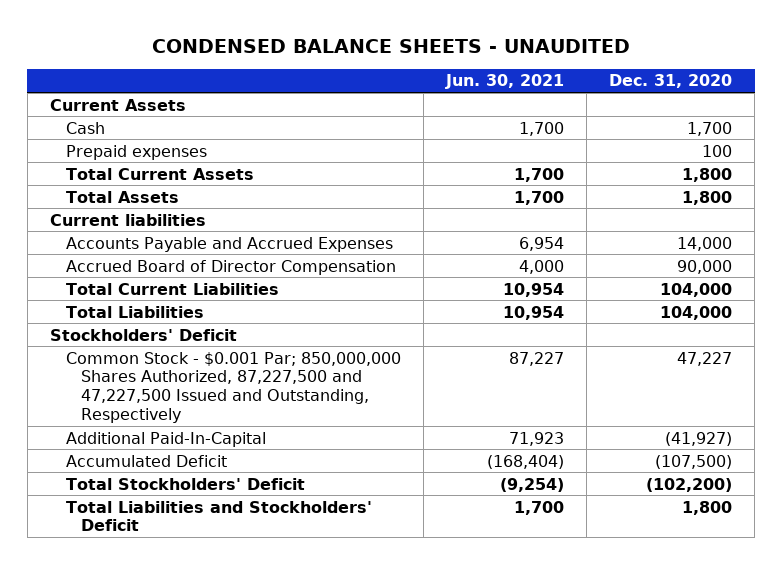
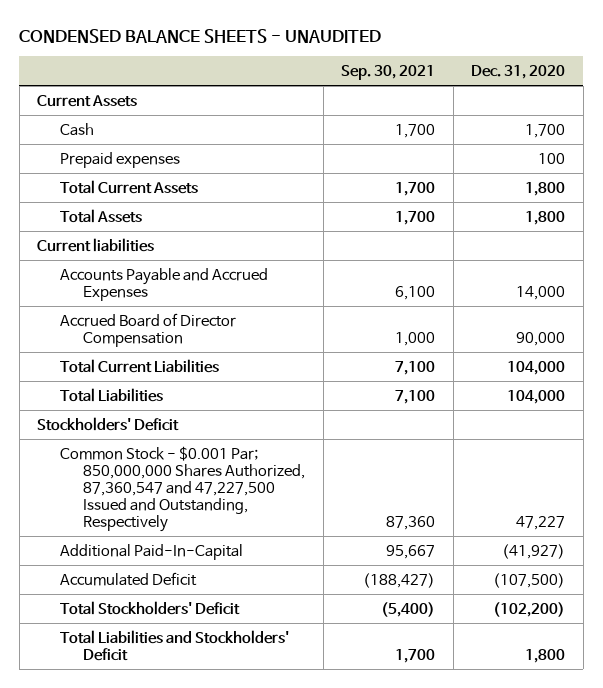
[444,74,564,90] Jun. 30, 2021 -> none
none -> [341,65,436,81] Sep. 30, 2021
[65,351,401,423] Common Stock - $0.001 Par; 850,000,000 Shares Authorized, 87,227,500 and 47,227,500 Issued and Outstanding, Respectively -> [60,445,306,533] Common Stock - $0.001 Par; 850,000,000 Shares Authorized, 87,360,547 and 47,227,500 Issued and Outstanding, Respectively

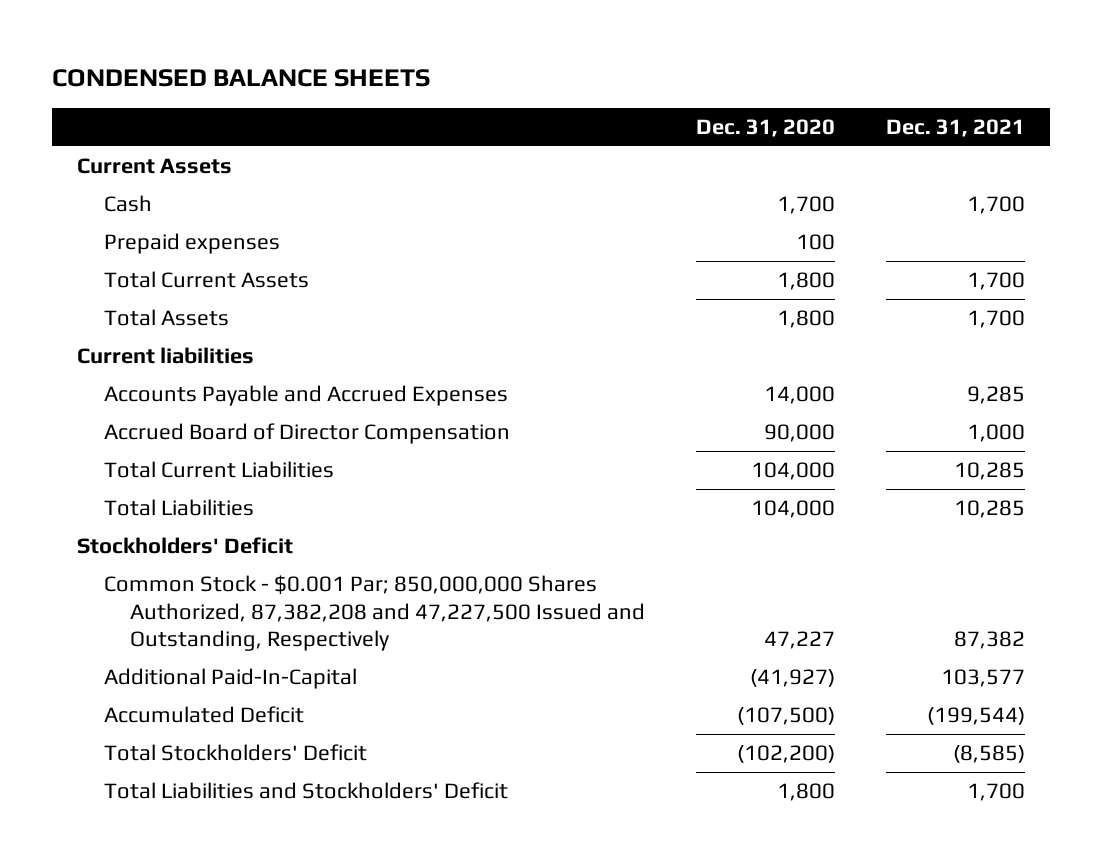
[19,28,382,43] CONDENSED BALANCE SHEETS - UNAUDITED -> [51,69,430,88] CONDENSED BALANCE SHEETS
[341,65,436,81] Sep. 30, 2021 -> none
none -> [885,119,1025,138] Dec. 31, 2021
[60,445,306,533] Common Stock - $0.001 Par; 850,000,000 Shares Authorized, 87,360,547 and 47,227,500 Issued and Outstanding, Respectively -> [103,574,645,652] Common Stock - $0.001 Par; 850,000,000 Shares Authorized, 87,382,208 and 47,227,500 Issued and Outstanding, Respectively

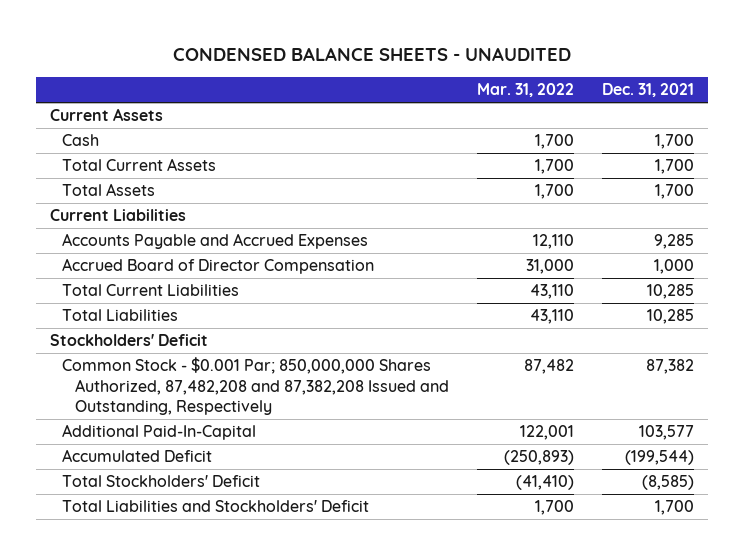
[51,69,430,88] CONDENSED BALANCE SHEETS -> [173,46,572,61] CONDENSED BALANCE SHEETS - UNAUDITED
[695,119,835,138] Dec. 31, 2020 -> none
none -> [477,83,575,98] Mar. 31, 2022
[103,232,280,254] Prepaid expenses -> none
[77,346,255,364] Current liabilities -> [49,209,186,222] Current Liabilities
[103,574,645,652] Common Stock - $0.001 Par; 850,000,000 Shares Authorized, 87,382,208 and 47,227,500 Issued and Outstanding, Respectively -> [62,357,449,416] Common Stock - $0.001 Par; 850,000,000 Shares Authorized, 87,482,208 and 87,382,208 Issued and Outstanding, Respectively

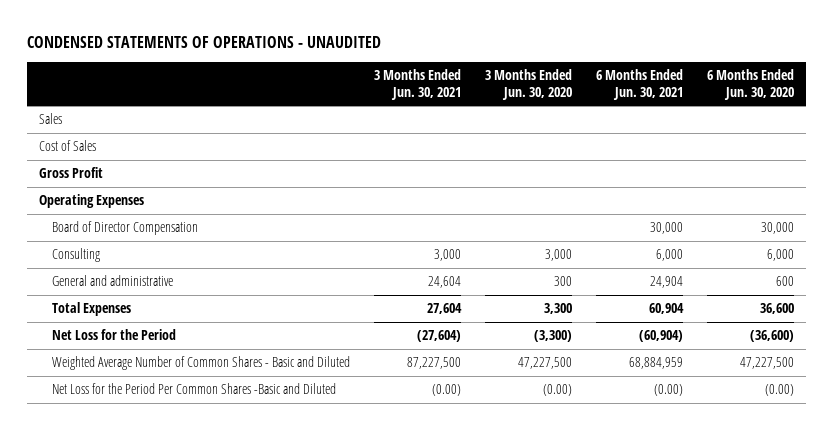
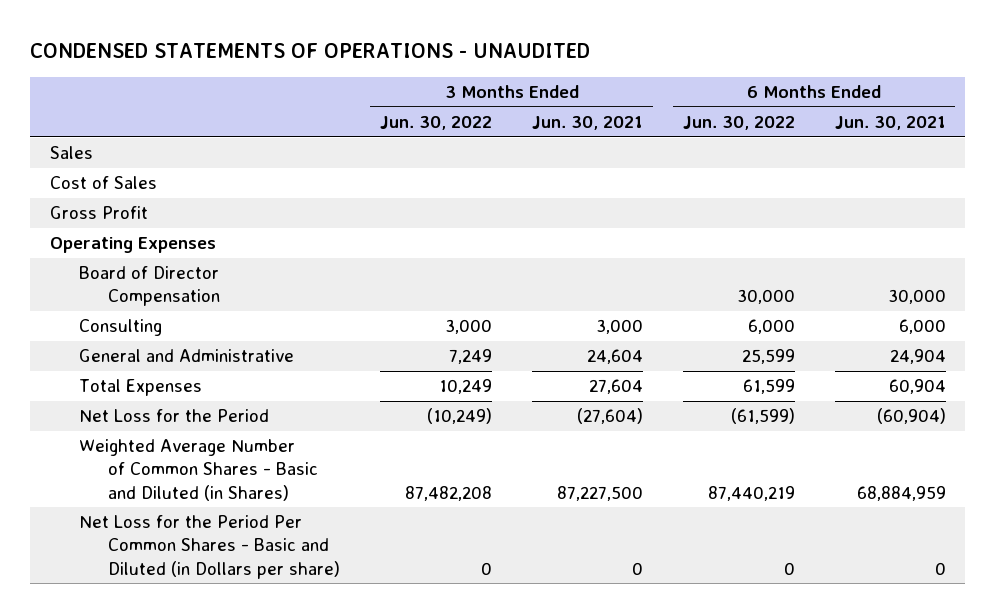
[484,69,572,100] 3 Months Ended Jun. 30, 2020 -> none
[707,69,795,100] 6 Months Ended Jun. 30, 2020 -> none
none -> [380,116,493,131] Jun. 30, 2022
none -> [682,116,795,131] Jun. 30, 2022
[51,275,173,287] General and administrative -> [79,349,295,363] General and Administrative
[51,356,350,371] Weighted Average Number of Common Shares - Basic and Diluted -> [79,439,319,501] Weighted Average Number of Common Shares - Basic and Diluted (in Shares)
[51,383,336,395] Net Loss for the Period Per Common Shares -Basic and Diluted -> [79,515,341,579] Net Loss for the Period Per Common Shares - Basic and Diluted (in Dollars per share)
[431,384,461,397] (0.00) -> [632,561,644,575] 0
[653,384,683,397] (0.00) -> [934,561,946,575] 0

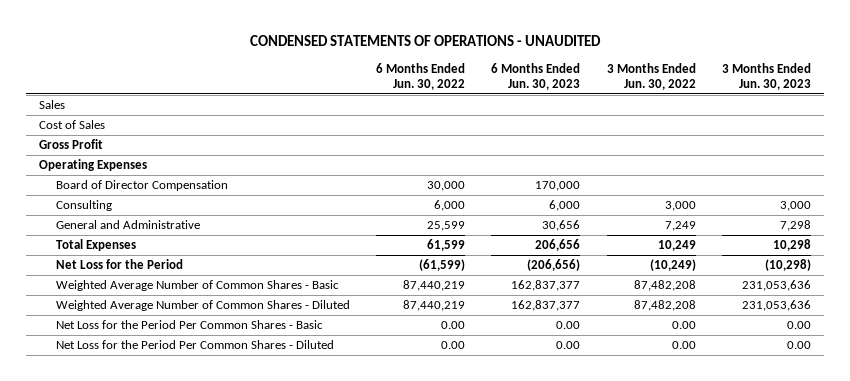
[532,116,644,131] Jun. 30, 2021 -> none
[834,116,946,131] Jun. 30, 2021 -> none
none -> [491,62,581,90] 6 Months Ended Jun. 30, 2023
none -> [722,62,812,90] 3 Months Ended Jun. 30, 2023
[79,439,319,501] Weighted Average Number of Common Shares - Basic and Diluted (in Shares) -> [55,280,339,292] Weighted Average Number of Common Shares - Basic
none -> [55,300,350,312] Weighted Average Number of Common Shares - Diluted
[79,515,341,579] Net Loss for the Period Per Common Shares - Basic and Diluted (in Dollars per share) -> [55,320,323,330] Net Loss for the Period Per Common Shares - Basic
[481,561,493,575] 0 -> [671,321,696,330] 0.00
[783,561,795,575] 0 -> [440,321,465,330] 0.00
none -> [55,340,334,350] Net Loss for the Period Per Common Shares - Diluted

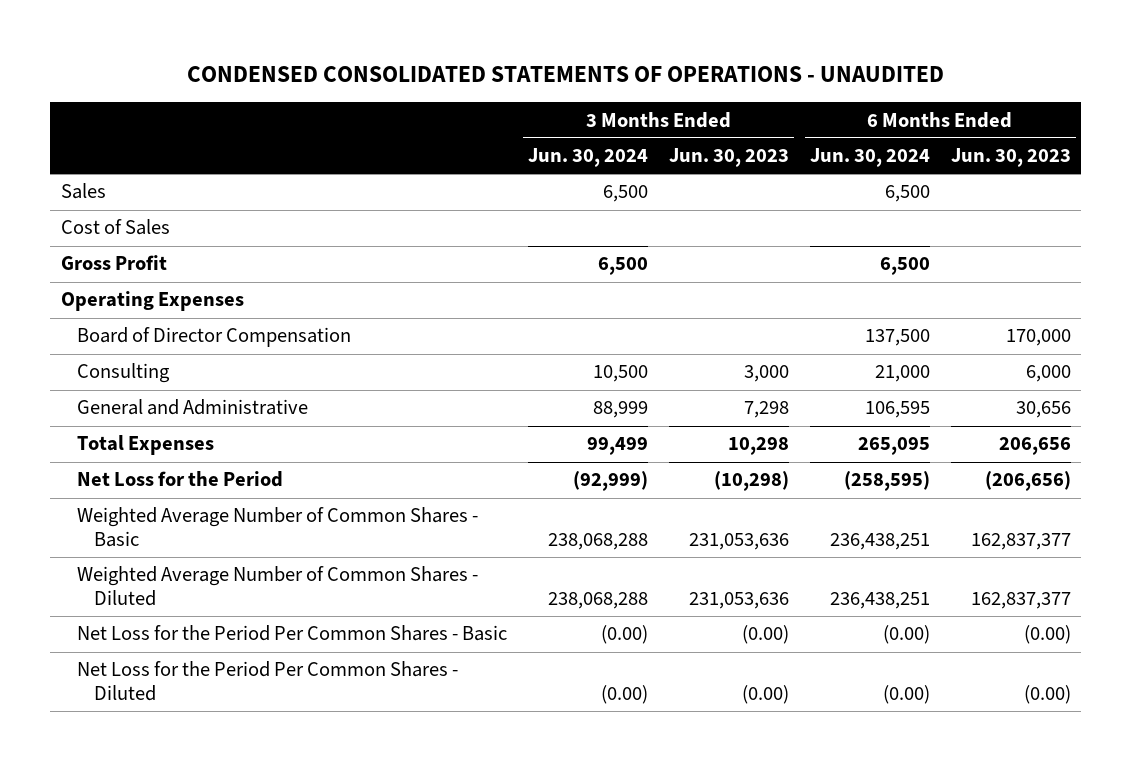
[250,34,602,46] CONDENSED STATEMENTS OF OPERATIONS - UNAUDITED -> [186,66,944,83] CONDENSED CONSOLIDATED STATEMENTS OF OPERATIONS - UNAUDITED
[375,62,465,90] 6 Months Ended Jun. 30, 2022 -> none
[606,62,696,90] 3 Months Ended Jun. 30, 2022 -> none
none -> [528,148,649,168] Jun. 30, 2024
none -> [809,148,930,168] Jun. 30, 2024
[556,321,581,330] 0.00 -> [1023,625,1071,645] (0.00)
[787,321,812,330] 0.00 -> [742,625,790,645] (0.00)
[556,341,581,350] 0.00 -> [1023,685,1071,705] (0.00)
[787,341,812,350] 0.00 -> [742,685,790,705] (0.00)

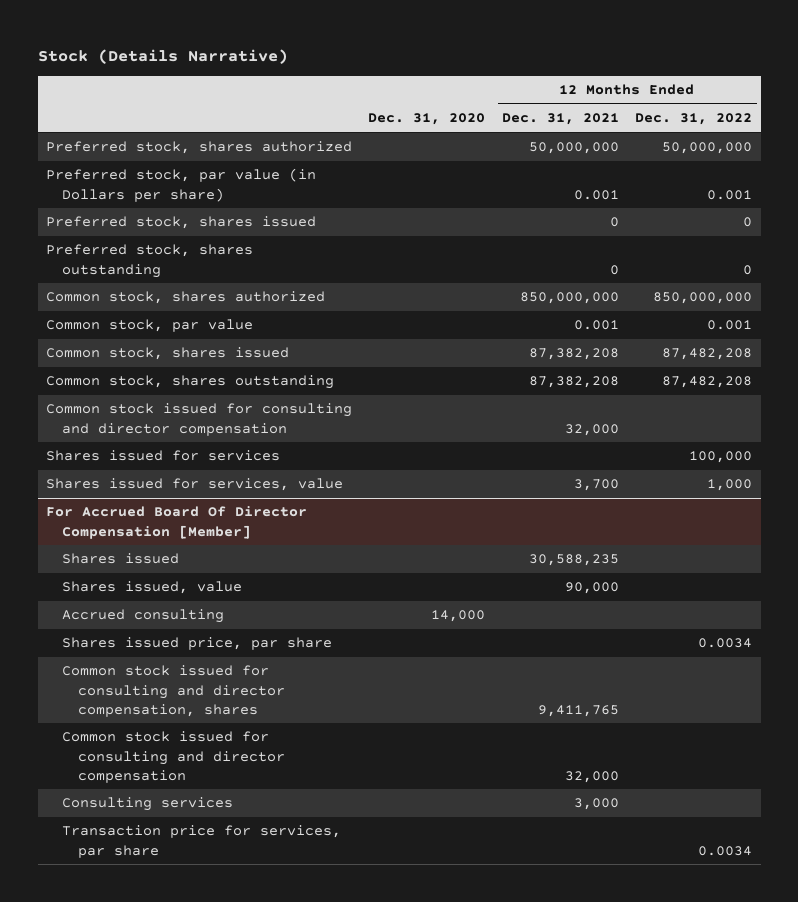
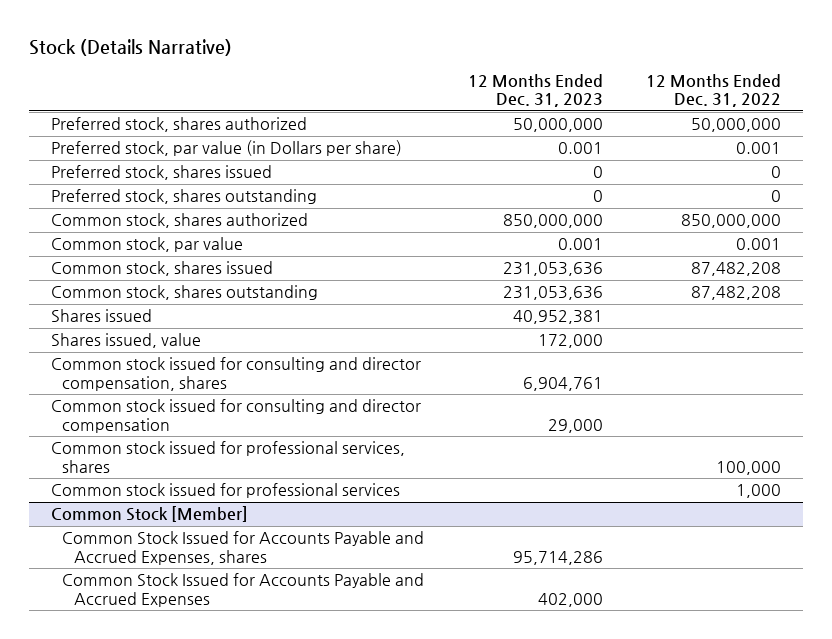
[368,113,486,126] Dec. 31, 2020 -> none
[501,113,619,126] Dec. 31, 2021 -> none
none -> [467,74,603,108] 12 Months Ended Dec. 31, 2023
[45,403,352,436] Common stock issued for consulting and director compensation -> none
[45,450,280,462] Shares issued for services -> none
[45,478,343,492] Shares issued for services, value -> none
[45,506,307,539] For Accrued Board Of Director Compensation [Member] -> none
[61,609,224,624] Accrued consulting -> none
[61,637,332,651] Shares issued price, par share -> none
[61,797,233,812] Consulting services -> none
[61,825,341,858] Transaction price for services, par share -> none
none -> [50,441,405,473] Common stock issued for professional services, shares
none -> [50,483,400,499] Common stock issued for professional services
none -> [50,506,248,523] Common Stock [Member]
none -> [62,531,425,565] Common Stock Issued for Accounts Payable and Accrued Expenses, shares
none -> [62,573,425,607] Common Stock Issued for Accounts Payable and Accrued Expenses

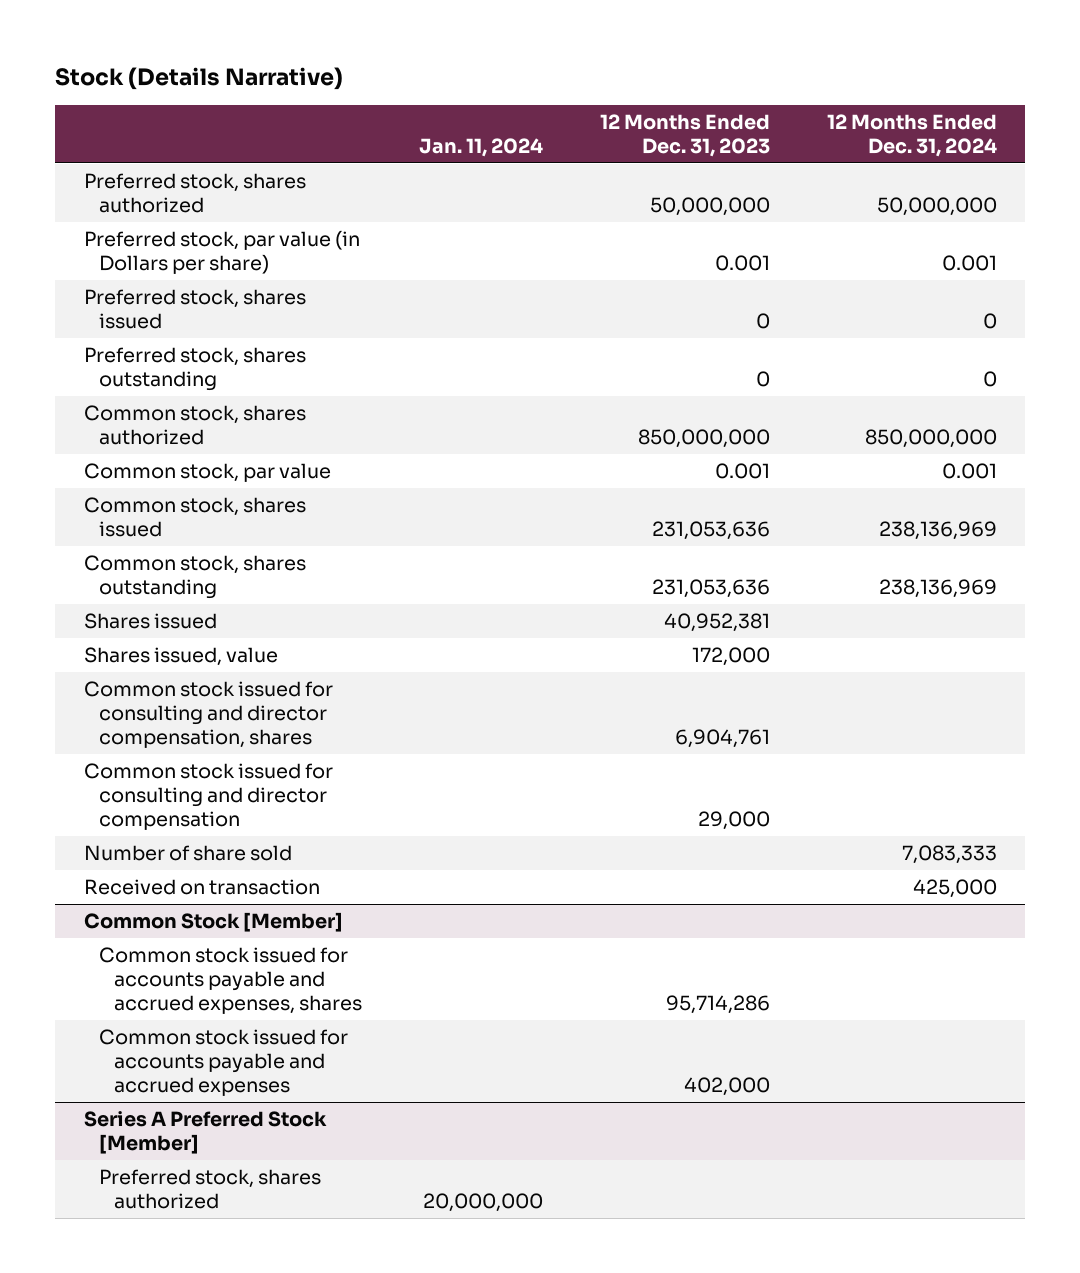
[646,74,782,108] 12 Months Ended Dec. 31, 2022 -> none
none -> [418,137,543,157] Jan. 11, 2024
none -> [826,113,997,157] 12 Months Ended Dec. 31, 2024
[50,441,405,473] Common stock issued for professional services, shares -> none
[50,483,400,499] Common stock issued for professional services -> none
none -> [83,844,292,861] Number of share sold
none -> [83,878,320,895] Received on transaction
[62,531,425,565] Common Stock Issued for Accounts Payable and Accrued Expenses, shares -> [98,946,362,1015] Common stock issued for accounts payable and accrued expenses, shares
[62,573,425,607] Common Stock Issued for Accounts Payable and Accrued Expenses -> [98,1028,348,1097] Common stock issued for accounts payable and accrued expenses
none -> [83,1110,327,1155] Series A Preferred Stock [Member]
none -> [98,1168,321,1210] Preferred stock, shares authorized

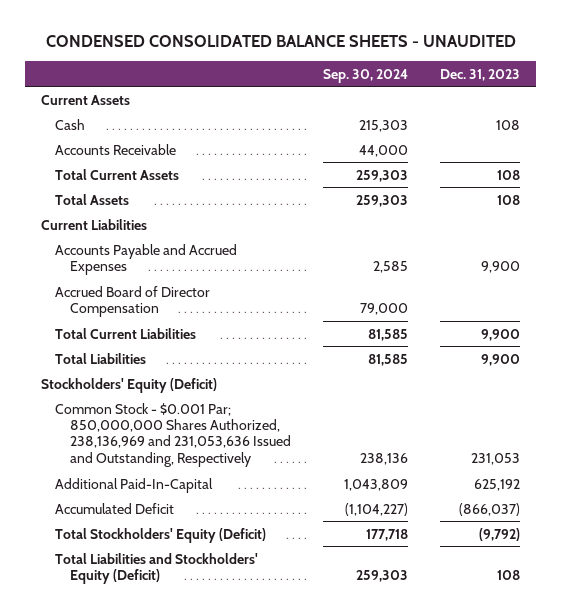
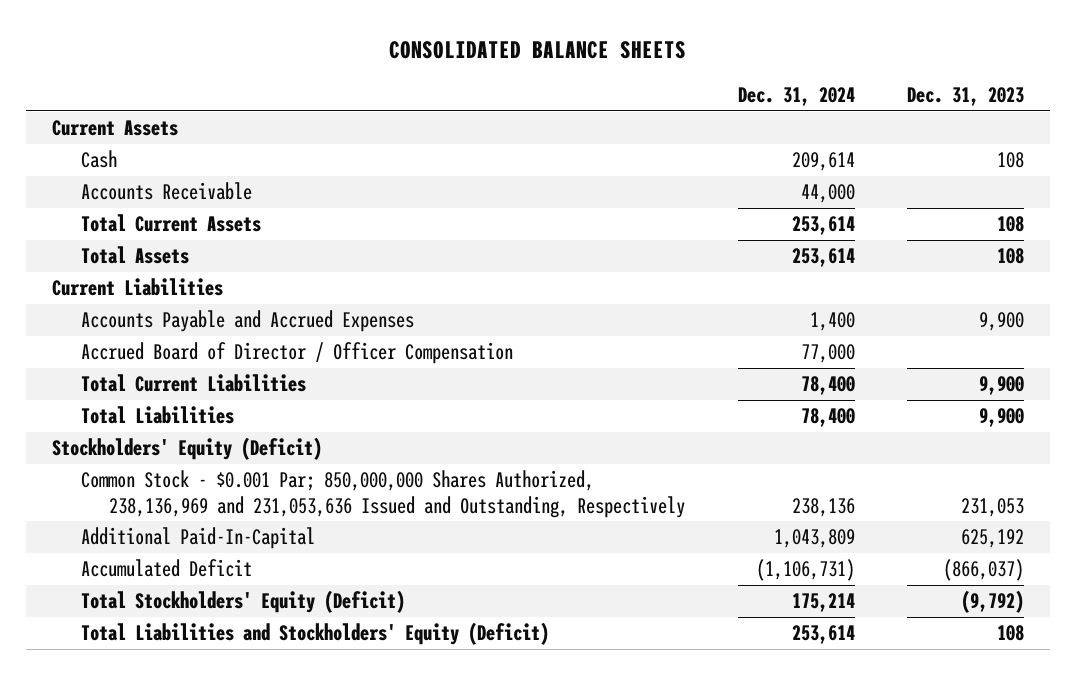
[45,34,516,47] CONDENSED CONSOLIDATED BALANCE SHEETS - UNAUDITED -> [389,41,687,60] CONSOLIDATED BALANCE SHEETS
[322,68,408,83] Sep. 30, 2024 -> none
none -> [737,87,855,107] Dec. 31, 2024
[55,285,211,318] Accrued Board of Director Compensation -> [80,342,513,365] Accrued Board of Director / Officer Compensation

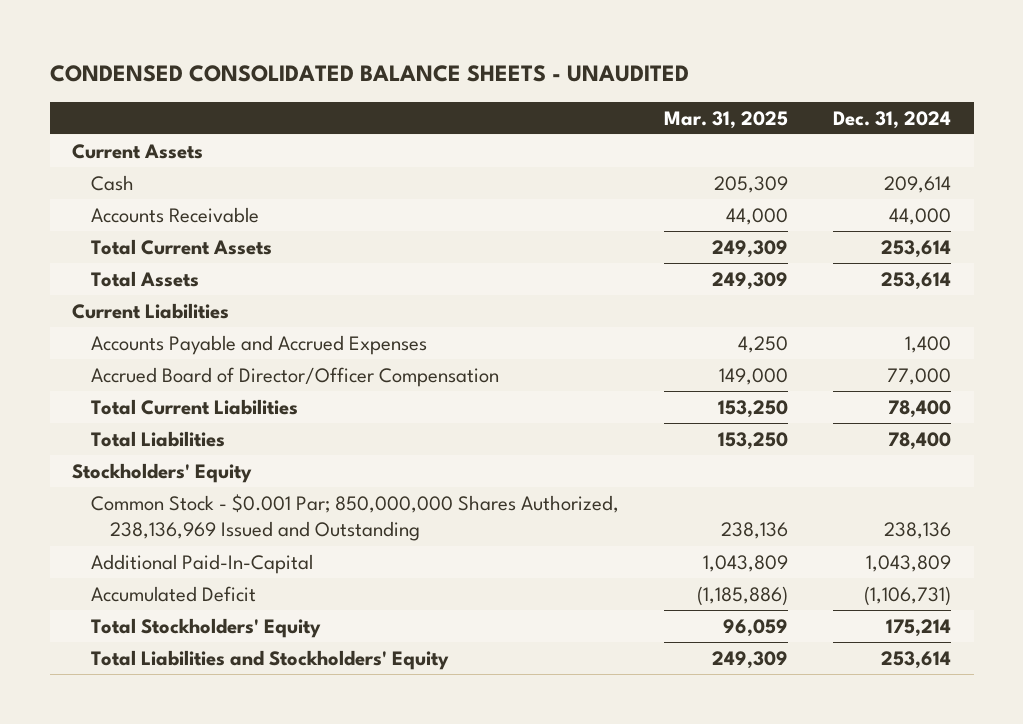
[389,41,687,60] CONSOLIDATED BALANCE SHEETS -> [49,65,689,83] CONDENSED CONSOLIDATED BALANCE SHEETS - UNAUDITED
[907,87,1025,107] Dec. 31, 2023 -> none
none -> [664,110,789,129] Mar. 31, 2025
[80,342,513,365] Accrued Board of Director / Officer Compensation -> [91,366,500,387] Accrued Board of Director/Officer Compensation
[52,437,323,461] Stockholders' Equity (Deficit) -> [72,462,253,483] Stockholders' Equity
[80,470,686,518] Common Stock - $0.001 Par; 850,000,000 Shares Authorized, 238,136,969 and 231,053,636 Issued and Outstanding, Respectively -> [91,493,620,542] Common Stock - $0.001 Par; 850,000,000 Shares Authorized, 238,136,969 Issued and Outstanding
[80,590,405,614] Total Stockholders' Equity (Deficit) -> [91,617,322,638] Total Stockholders' Equity
[80,622,549,646] Total Liabilities and Stockholders' Equity (Deficit) -> [91,649,450,670] Total Liabilities and Stockholders' Equity

